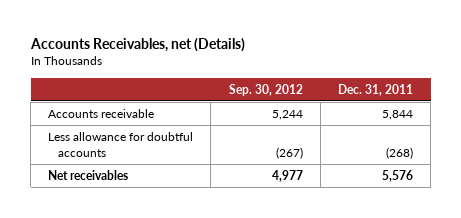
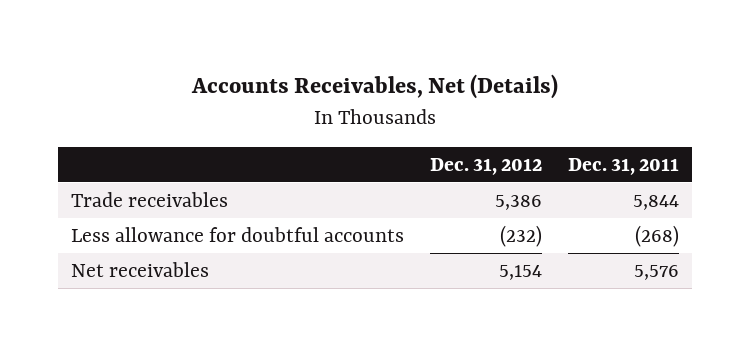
[29,38,245,53] Accounts Receivables, net (Details) -> [190,74,558,100] Accounts Receivables, Net (Details)
[228,83,303,96] Sep. 30, 2012 -> none
none -> [429,157,542,175] Dec. 31, 2012
[48,109,155,119] Accounts receivable -> [70,192,228,208] Trade receivables

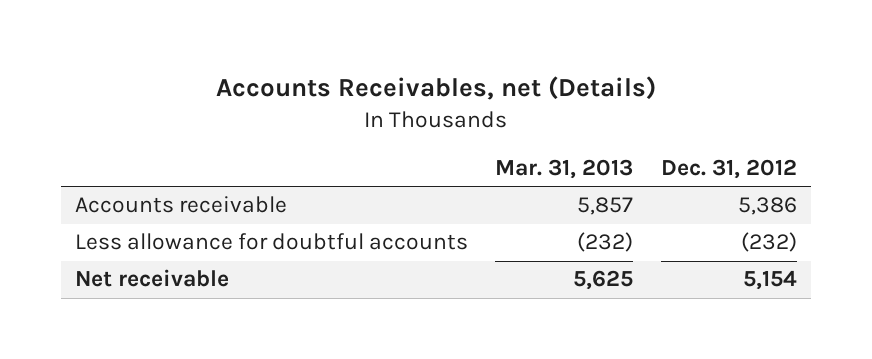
[190,74,558,100] Accounts Receivables, Net (Details) -> [215,76,656,101] Accounts Receivables, net (Details)
[567,157,679,175] Dec. 31, 2011 -> none
none -> [495,159,634,180] Mar. 31, 2013
[70,192,228,208] Trade receivables -> [74,196,287,214] Accounts receivable
[70,262,209,278] Net receivables -> [74,269,229,288] Net receivable

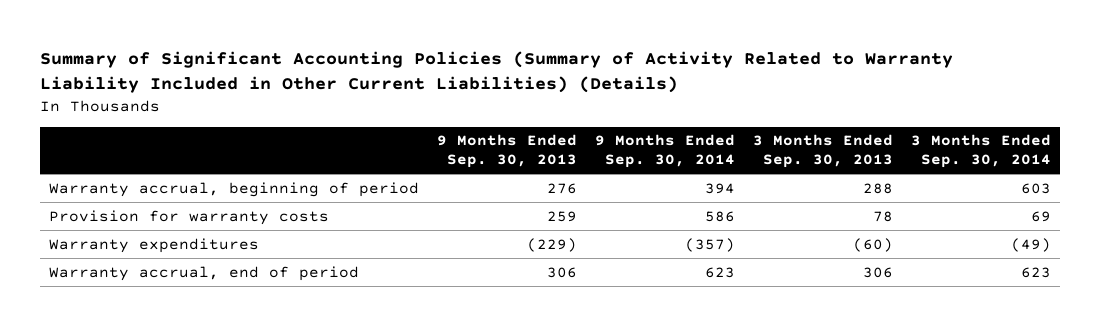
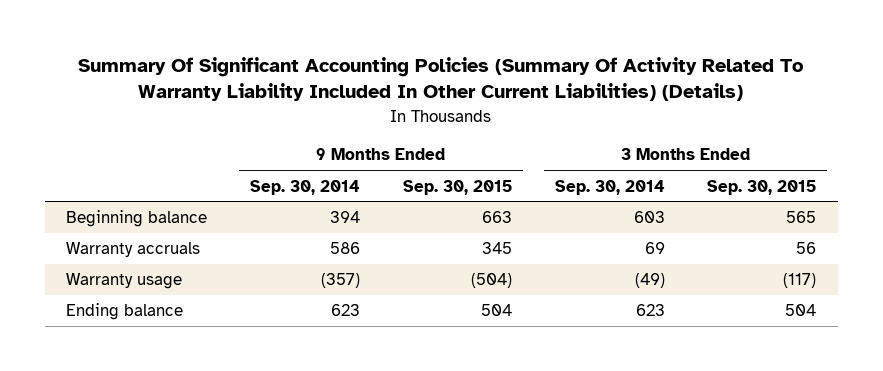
[39,51,953,94] Summary of Significant Accounting Policies (Summary of Activity Related to Warranty Liability Included in Other Current Liabilities) (Details) -> [78,56,804,102] Summary Of Significant Accounting Policies (Summary Of Activity Related To Warranty Liability Included In Other Current Liabilities) (Details)
[436,134,577,168] 9 Months Ended Sep. 30, 2013 -> none
[753,134,894,168] 3 Months Ended Sep. 30, 2013 -> none
none -> [402,179,512,195] Sep. 30, 2015
none -> [707,179,817,195] Sep. 30, 2015
[48,181,419,197] Warranty accrual, beginning of period -> [66,210,208,228] Beginning balance
[48,209,329,225] Provision for warranty costs -> [66,242,201,258] Warranty accruals
[48,237,259,253] Warranty expenditures -> [66,273,183,290] Warranty usage
[48,265,359,281] Warranty accrual, end of period -> [66,303,184,321] Ending balance

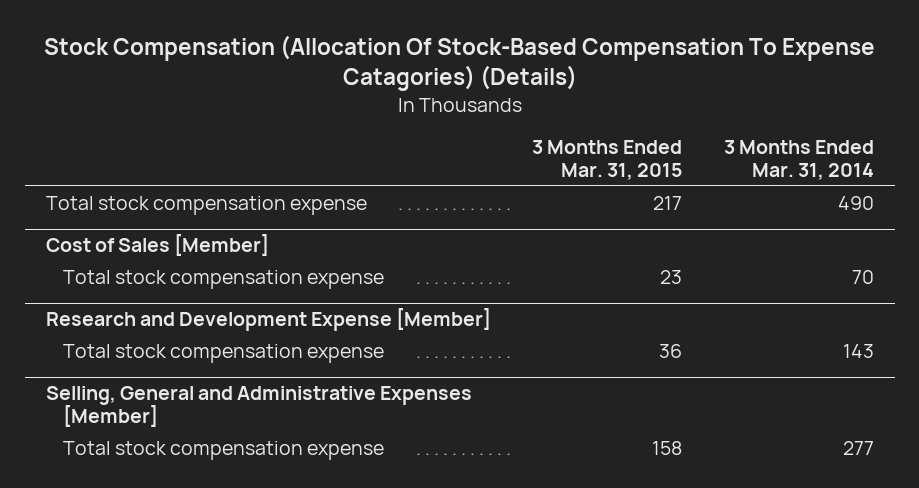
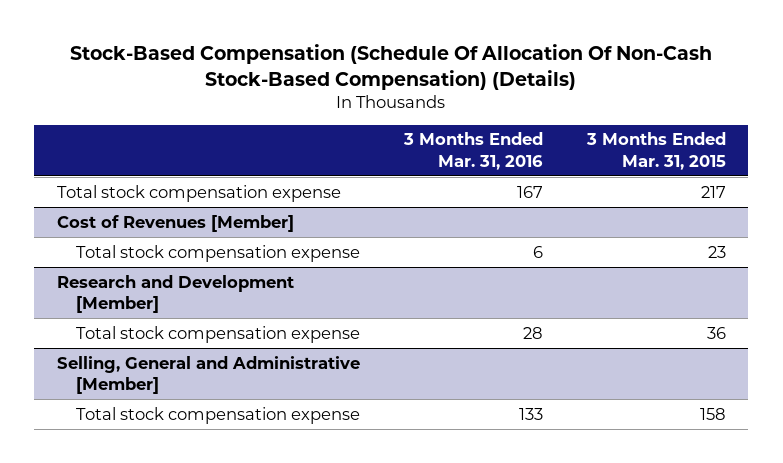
[43,35,875,92] Stock Compensation (Allocation Of Stock-Based Compensation To Expense Catagories) (Details) -> [70,44,713,90] Stock-Based Compensation (Schedule Of Allocation Of Non-Cash Stock-Based Compensation) (Details)
[723,139,874,181] 3 Months Ended Mar. 31, 2014 -> none
none -> [403,132,544,170] 3 Months Ended Mar. 31, 2016
[45,234,269,257] Cost of Sales [Member] -> [56,214,294,232] Cost of Revenues [Member]
[45,308,491,332] Research and Development Expense [Member] -> [56,274,294,314] Research and Development [Member]
[45,386,472,428] Selling, General and Administrative Expenses [Member] -> [56,355,360,395] Selling, General and Administrative [Member]

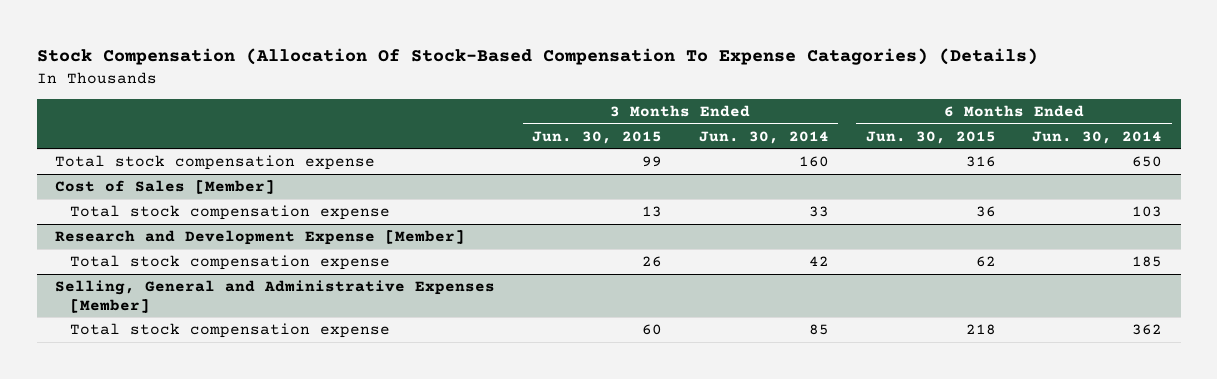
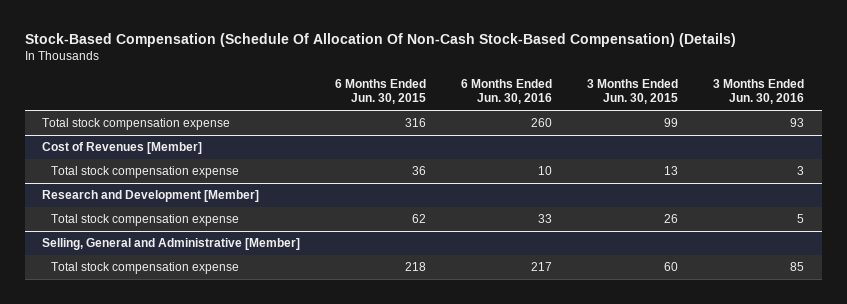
[36,48,1038,66] Stock Compensation (Allocation Of Stock-Based Compensation To Expense Catagories) (Details) -> [24,32,736,47] Stock-Based Compensation (Schedule Of Allocation Of Non-Cash Stock-Based Compensation) (Details)
[698,130,829,144] Jun. 30, 2014 -> none
[1032,130,1163,144] Jun. 30, 2014 -> none
none -> [461,79,553,105] 6 Months Ended Jun. 30, 2016
none -> [713,79,805,105] 3 Months Ended Jun. 30, 2016
[54,179,275,194] Cost of Sales [Member] -> [42,142,203,155] Cost of Revenues [Member]
[54,229,465,245] Research and Development Expense [Member] -> [42,190,260,203] Research and Development [Member]
[54,279,495,313] Selling, General and Administrative Expenses [Member] -> [42,238,301,251] Selling, General and Administrative [Member]

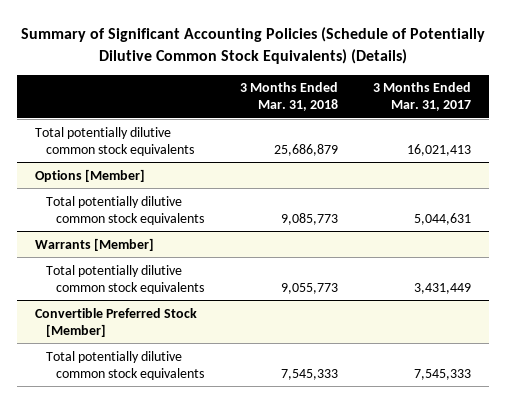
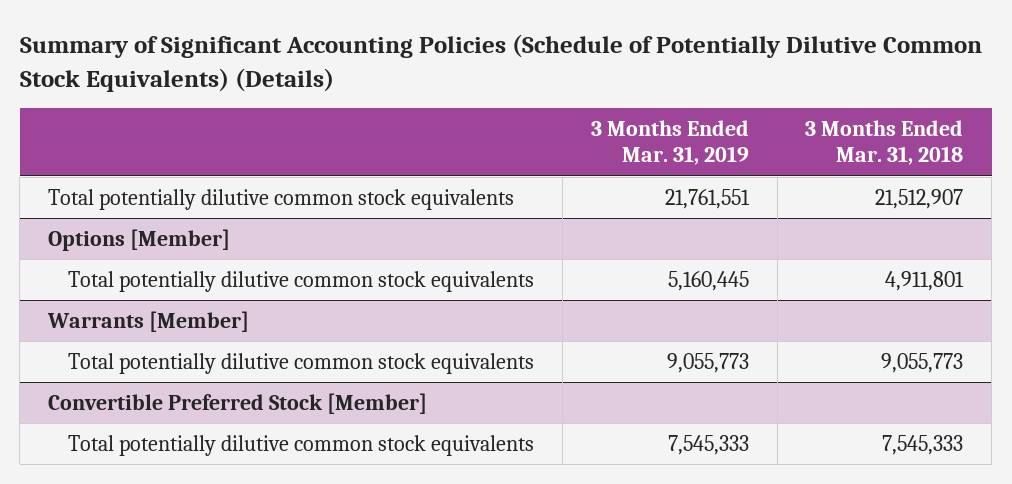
[373,82,472,112] 3 Months Ended Mar. 31, 2017 -> none
none -> [590,119,749,166] 3 Months Ended Mar. 31, 2019
[273,143,338,156] 25,686,879 -> [875,188,964,209] 21,512,907
[280,212,338,225] 9,085,773 -> [885,270,965,291] 4,911,801

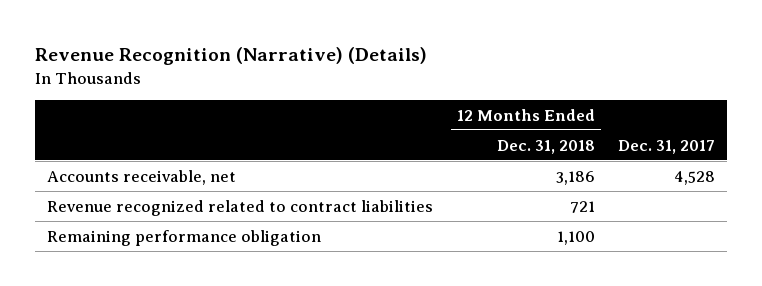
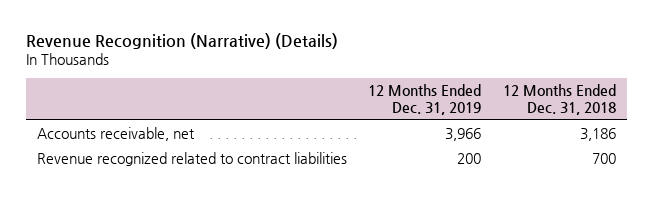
[618,139,716,154] Dec. 31, 2017 -> none
none -> [368,83,482,115] 12 Months Ended Dec. 31, 2019
[46,229,321,246] Remaining performance obligation -> none
[569,200,595,213] 721 -> [592,153,617,165] 700

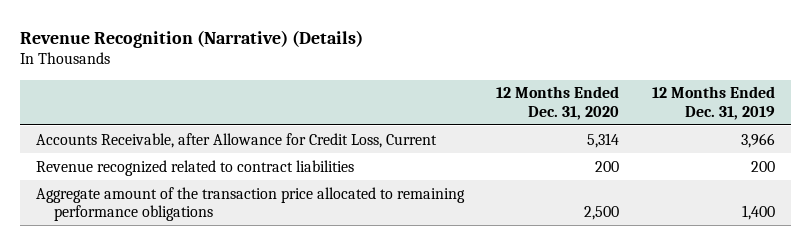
[503,83,617,115] 12 Months Ended Dec. 31, 2018 -> none
none -> [496,86,620,120] 12 Months Ended Dec. 31, 2020
[36,127,195,142] Accounts receivable, net -> [36,132,438,148] Accounts Receivable, after Allowance for Credit Loss, Current
none -> [36,186,466,221] Aggregate amount of the transaction price allocated to remaining performance obligations

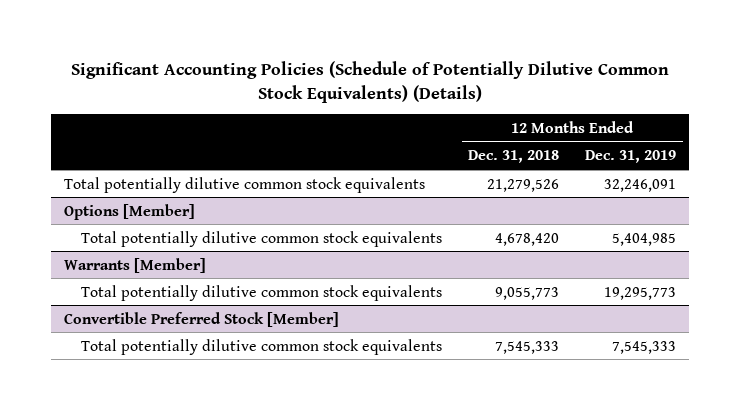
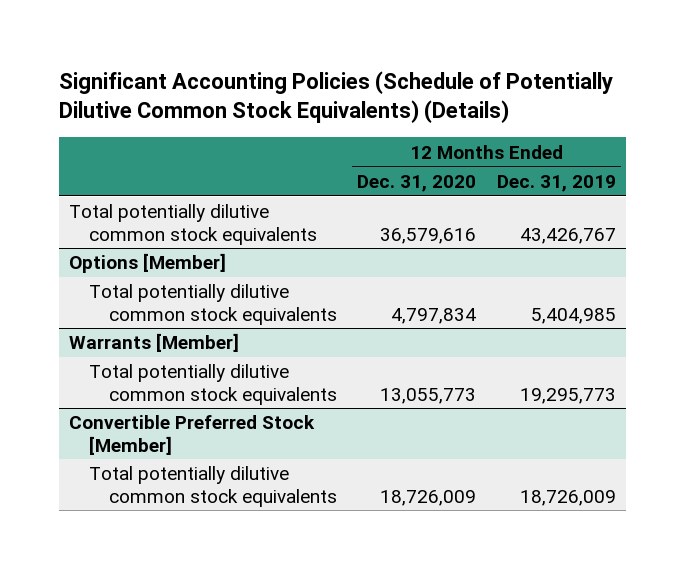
[468,150,560,164] Dec. 31, 2018 -> none
none -> [357,175,477,193] Dec. 31, 2020
[604,178,677,192] 32,246,091 -> [520,227,617,244] 43,426,767
[612,340,677,354] 7,545,333 -> [520,489,617,506] 18,726,009

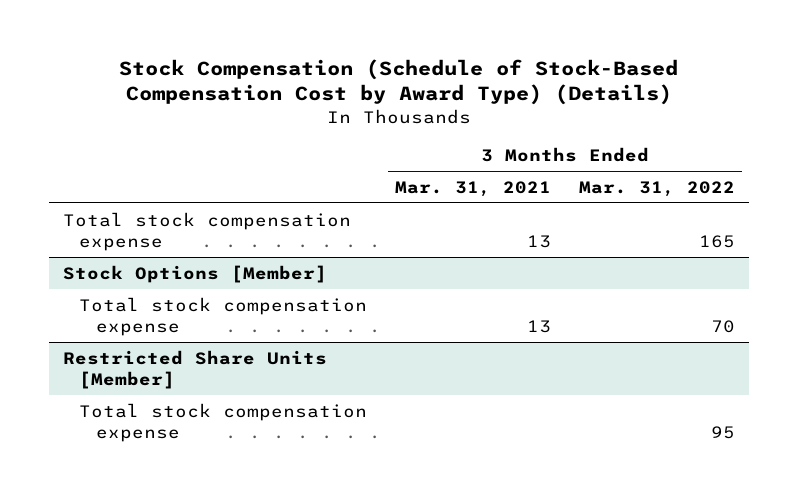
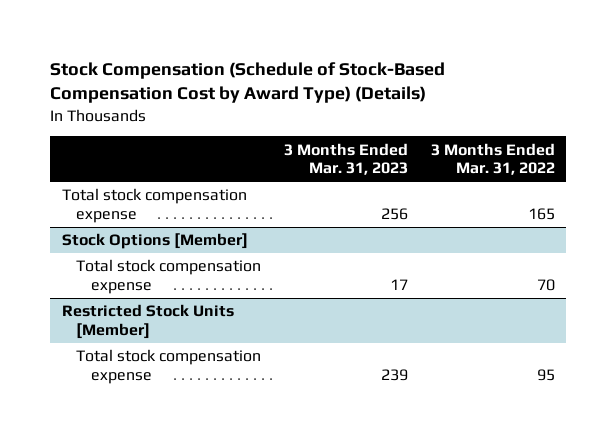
[395,180,552,197] Mar. 31, 2021 -> none
none -> [283,142,408,176] 3 Months Ended Mar. 31, 2023
[62,349,327,389] Restricted Share Units [Member] -> [61,304,234,339] Restricted Stock Units [Member]

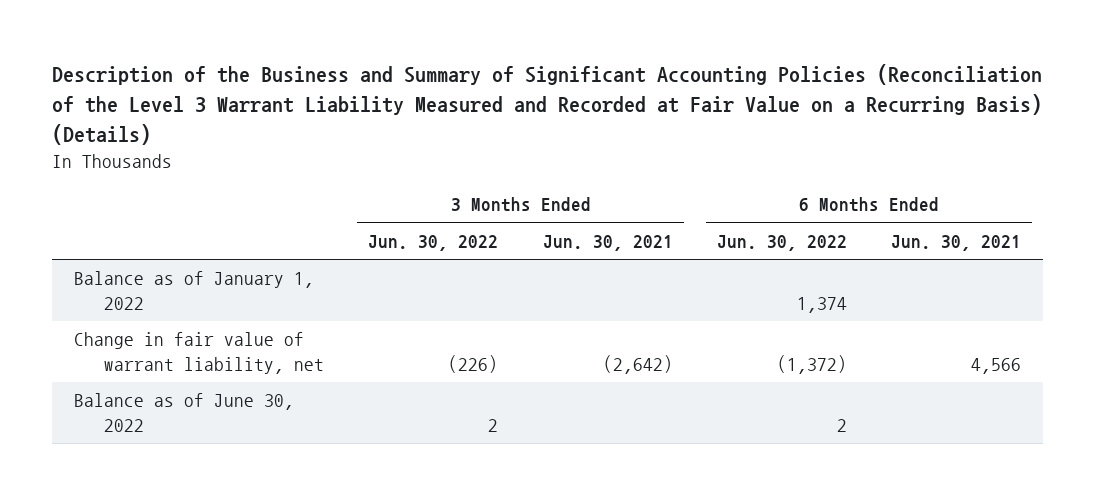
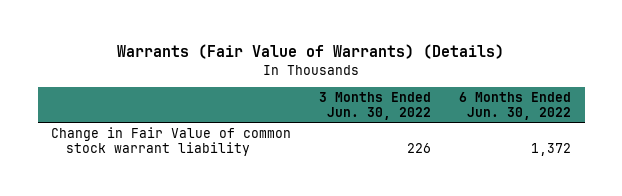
[51,64,1042,145] Description of the Business and Summary of Significant Accounting Policies (Reconciliation of the Level 3 Warrant Liability Measured and Recorded at Fair Value on a Recurring Basis) (Details) -> [117,44,505,60] Warrants (Fair Value of Warrants) (Details)
[542,234,673,251] Jun. 30, 2021 -> none
[891,234,1022,251] Jun. 30, 2021 -> none
[73,271,314,311] Balance as of January 1, 2022 -> none
[73,393,294,433] Balance as of June 30, 2022 -> none
[73,332,325,375] Change in fair value of warrant liability, net -> [51,126,292,156] Change in Fair Value of common stock warrant liability
[448,355,499,374] (226) -> [407,142,432,153] 226
[776,355,847,375] (1,372) -> [530,142,571,156] 1,372

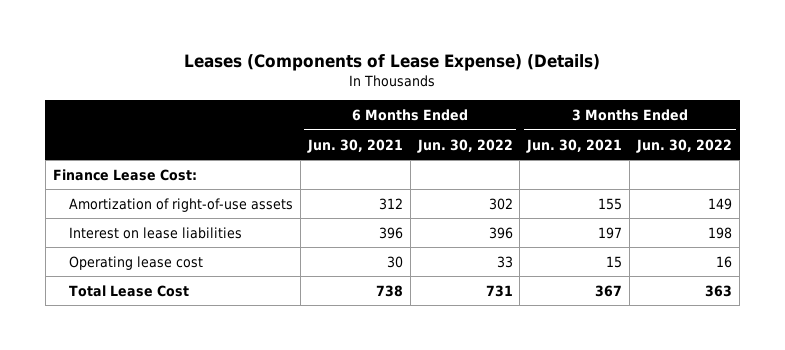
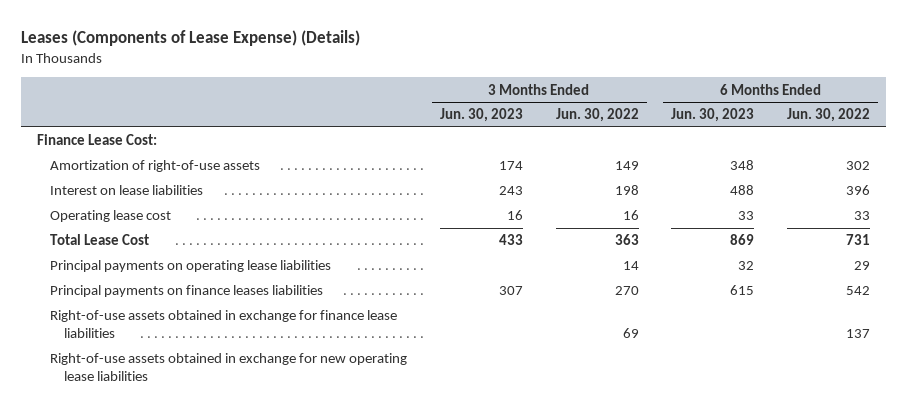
[306,138,403,153] Jun. 30, 2021 -> none
[526,138,623,153] Jun. 30, 2021 -> none
none -> [440,108,524,123] Jun. 30, 2023
none -> [671,108,755,123] Jun. 30, 2023
none -> [50,260,332,273] Principal payments on operating lease liabilities
none -> [50,285,324,298] Principal payments on finance leases liabilities
none -> [50,310,398,339] Right-of-use assets obtained in exchange for finance lease liabilities
none -> [50,353,408,382] Right-of-use assets obtained in exchange for new operating lease liabilities

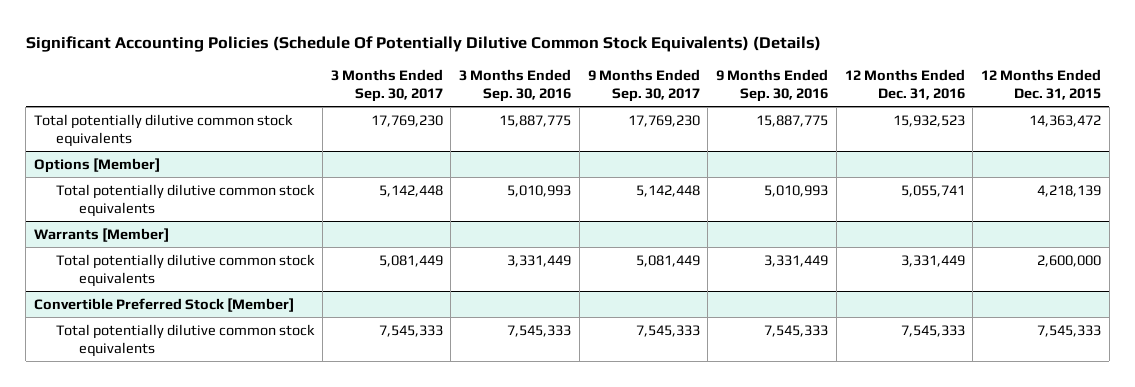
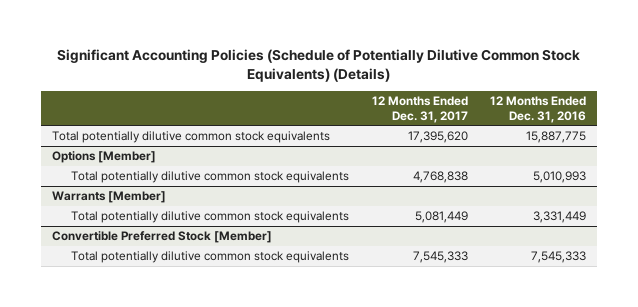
[25,35,821,52] Significant Accounting Policies (Schedule Of Potentially Dilutive Common Stock Equivalents) (Details) -> [56,48,580,82] Significant Accounting Policies (Schedule of Potentially Dilutive Common Stock Equivalents) (Details)
[330,68,443,102] 3 Months Ended Sep. 30, 2017 -> none
[459,68,572,102] 3 Months Ended Sep. 30, 2016 -> none
[587,68,700,102] 9 Months Ended Sep. 30, 2017 -> none
[716,68,829,102] 9 Months Ended Sep. 30, 2016 -> none
[981,68,1102,100] 12 Months Ended Dec. 31, 2015 -> none
none -> [371,96,468,123] 12 Months Ended Dec. 31, 2017
[892,114,965,127] 15,932,523 -> [525,131,586,144] 15,887,775
[900,184,965,197] 5,055,741 -> [532,171,586,184] 5,010,993

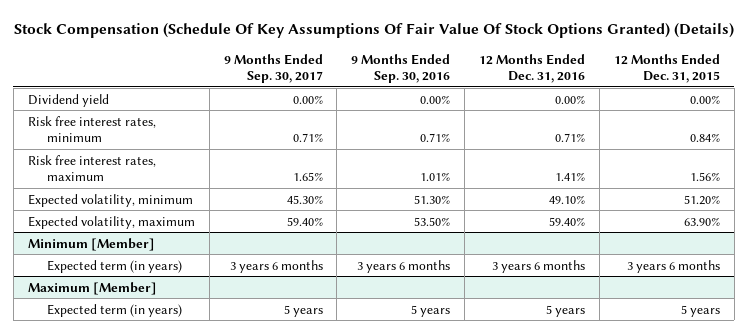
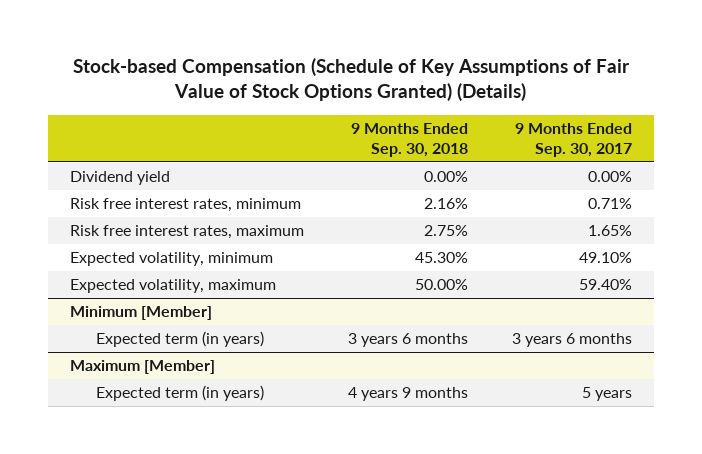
[13,23,734,39] Stock Compensation (Schedule Of Key Assumptions Of Fair Value Of Stock Options Granted) (Details) -> [73,58,631,102] Stock-based Compensation (Schedule of Key Assumptions of Fair Value of Stock Options Granted) (Details)
[351,53,451,83] 9 Months Ended Sep. 30, 2016 -> none
[479,53,586,83] 12 Months Ended Dec. 31, 2016 -> none
[614,53,721,83] 12 Months Ended Dec. 31, 2015 -> none
none -> [351,122,469,158] 9 Months Ended Sep. 30, 2018
[286,194,323,204] 45.30% -> [578,252,632,264] 49.10%

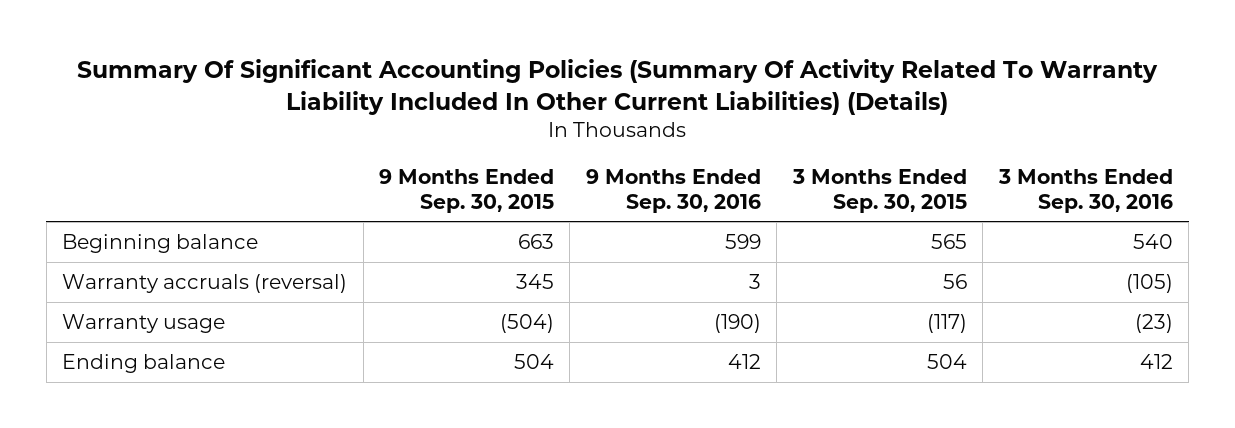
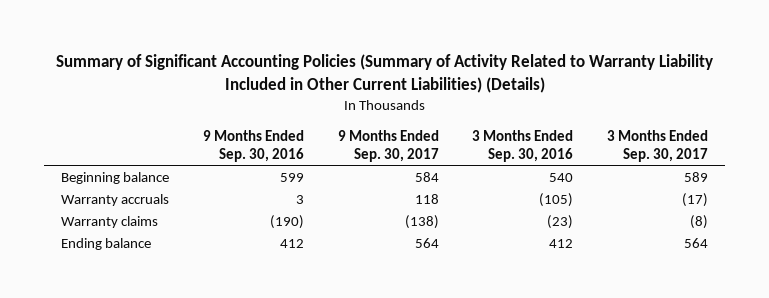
[77,58,1159,115] Summary Of Significant Accounting Policies (Summary Of Activity Related To Warranty Liability Included In Other Current Liabilities) (Details) -> [55,54,713,94] Summary of Significant Accounting Policies (Summary of Activity Related to Warranty Liability Included in Other Current Liabilities) (Details)
[379,169,555,213] 9 Months Ended Sep. 30, 2015 -> none
[791,169,967,213] 3 Months Ended Sep. 30, 2015 -> none
none -> [337,129,439,163] 9 Months Ended Sep. 30, 2017
none -> [607,129,709,163] 3 Months Ended Sep. 30, 2017
[62,273,348,293] Warranty accruals (reversal) -> [60,193,169,206] Warranty accruals
[62,313,226,333] Warranty usage -> [60,215,158,228] Warranty claims

